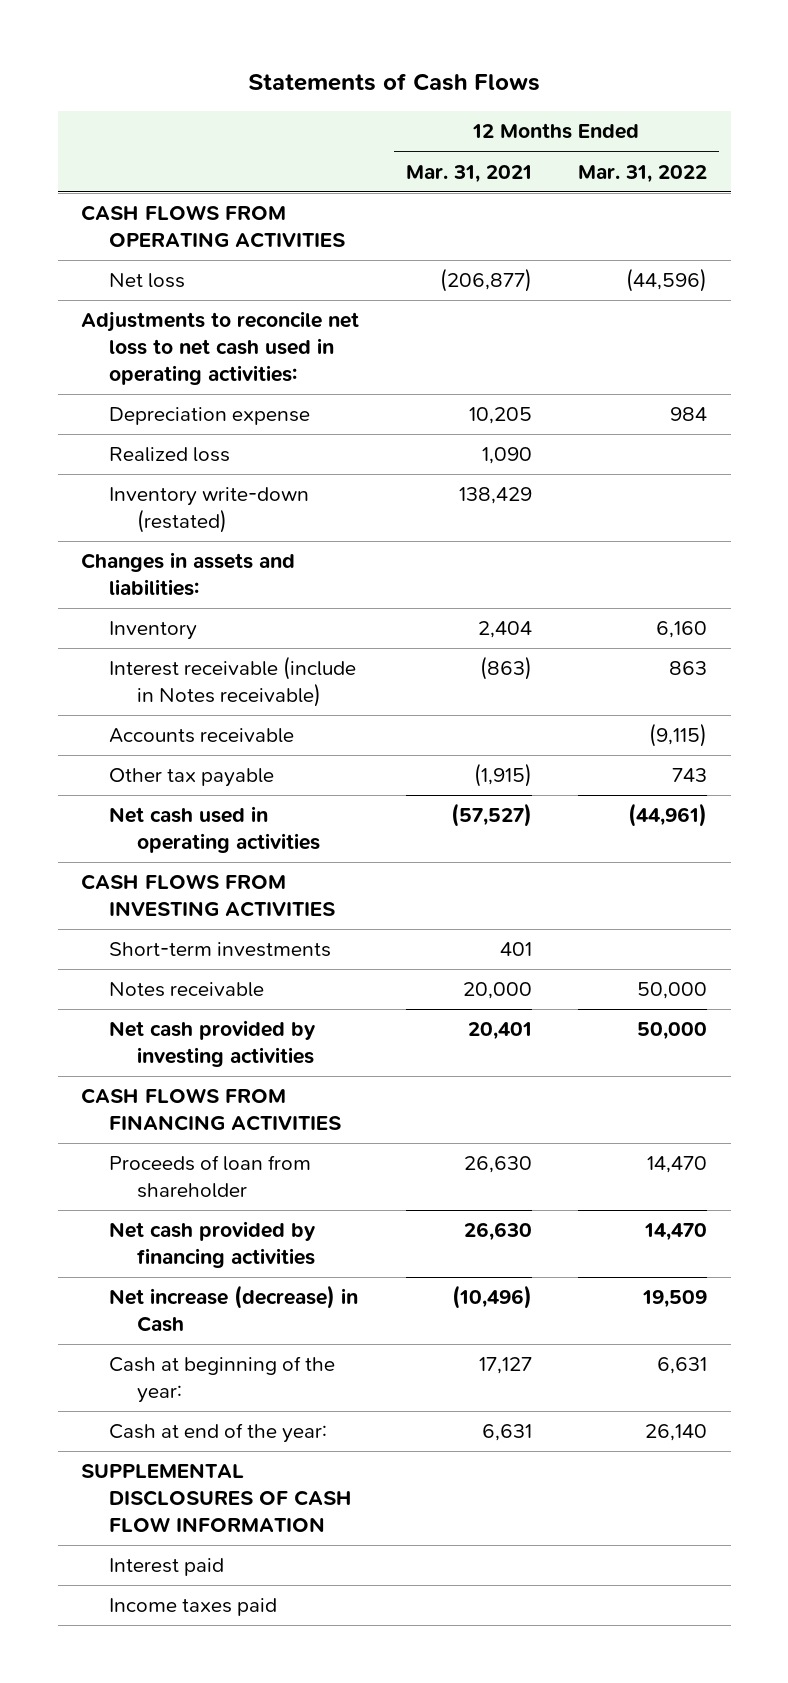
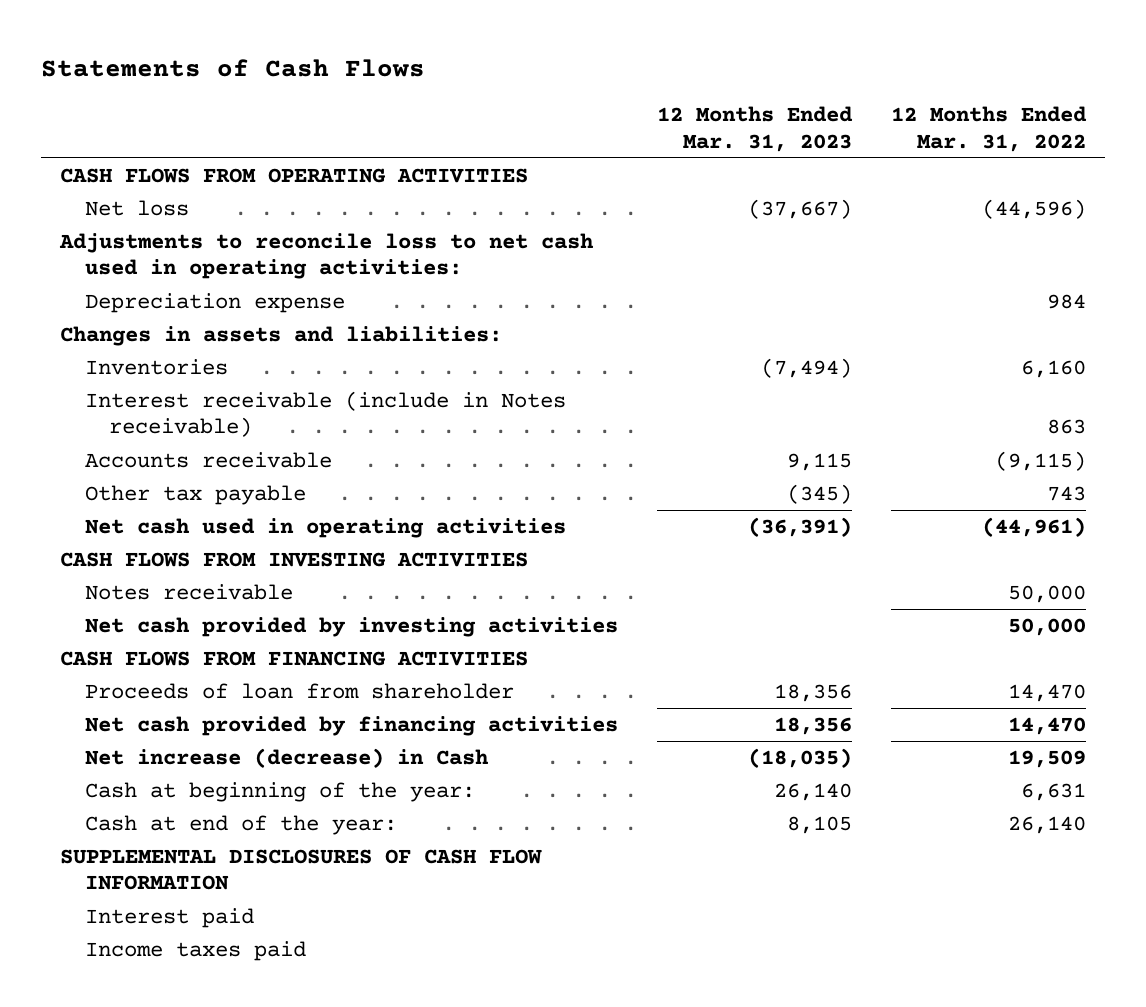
[405,164,532,183] Mar. 31, 2021 -> none
none -> [656,106,853,152] 12 Months Ended Mar. 31, 2023
[80,311,359,386] Adjustments to reconcile net loss to net cash used in operating activities: -> [59,233,595,280] Adjustments to reconcile loss to net cash used in operating activities:
[109,447,231,463] Realized loss -> none
[109,487,310,534] Inventory write-down (restated) -> none
[109,621,198,641] Inventory -> [84,359,228,376] Inventories
[109,942,332,958] Short-term investments -> none

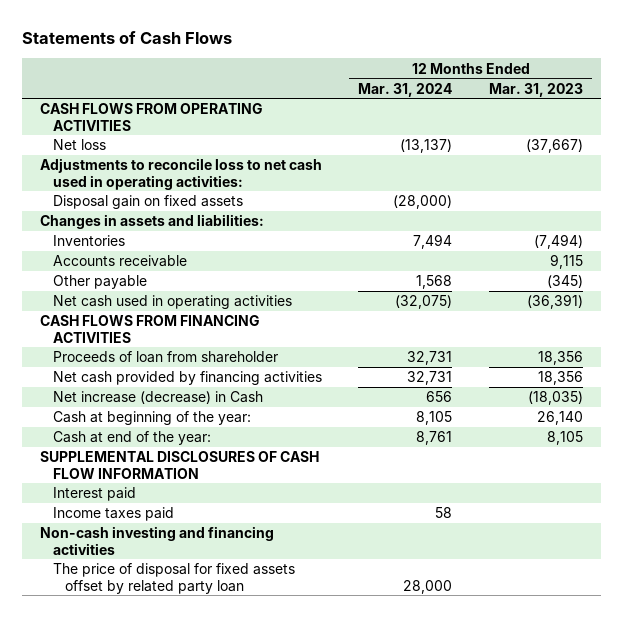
[890,106,1087,152] 12 Months Ended Mar. 31, 2022 -> none
none -> [358,82,453,97] Mar. 31, 2024
[84,293,345,314] Depreciation expense -> none
none -> [52,195,243,210] Disposal gain on fixed assets
[84,391,566,438] Interest receivable (include in Notes receivable) -> none
[84,485,306,506] Other tax payable -> [52,275,147,290] Other payable
[60,552,529,568] CASH FLOWS FROM INVESTING ACTIVITIES -> none
[84,584,293,601] Notes receivable -> none
[84,617,618,638] Net cash provided by investing activities -> none
none -> [40,526,275,555] Non-cash investing and financing activities
none -> [52,563,295,594] The price of disposal for fixed assets offset by related party loan

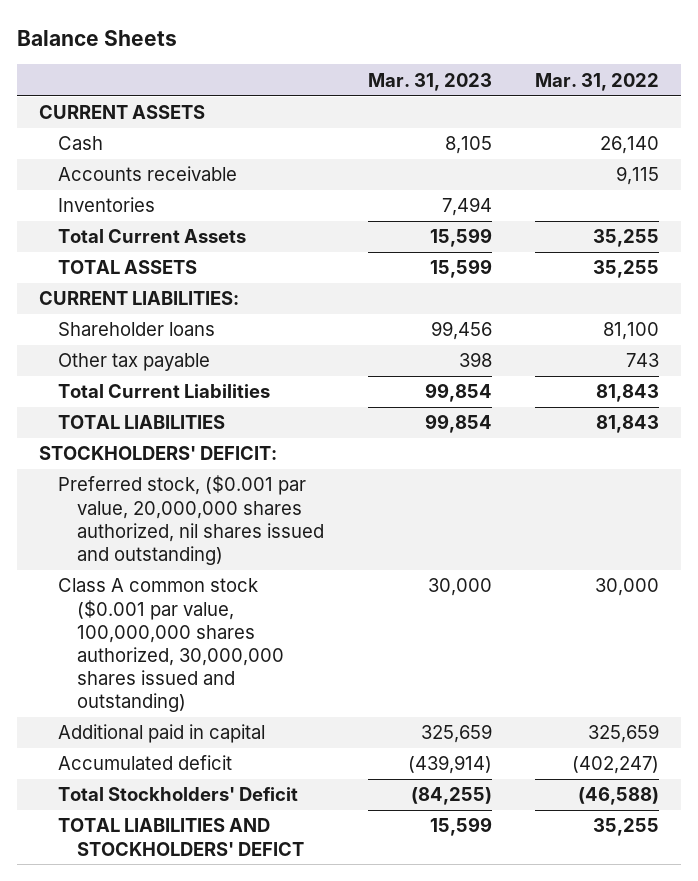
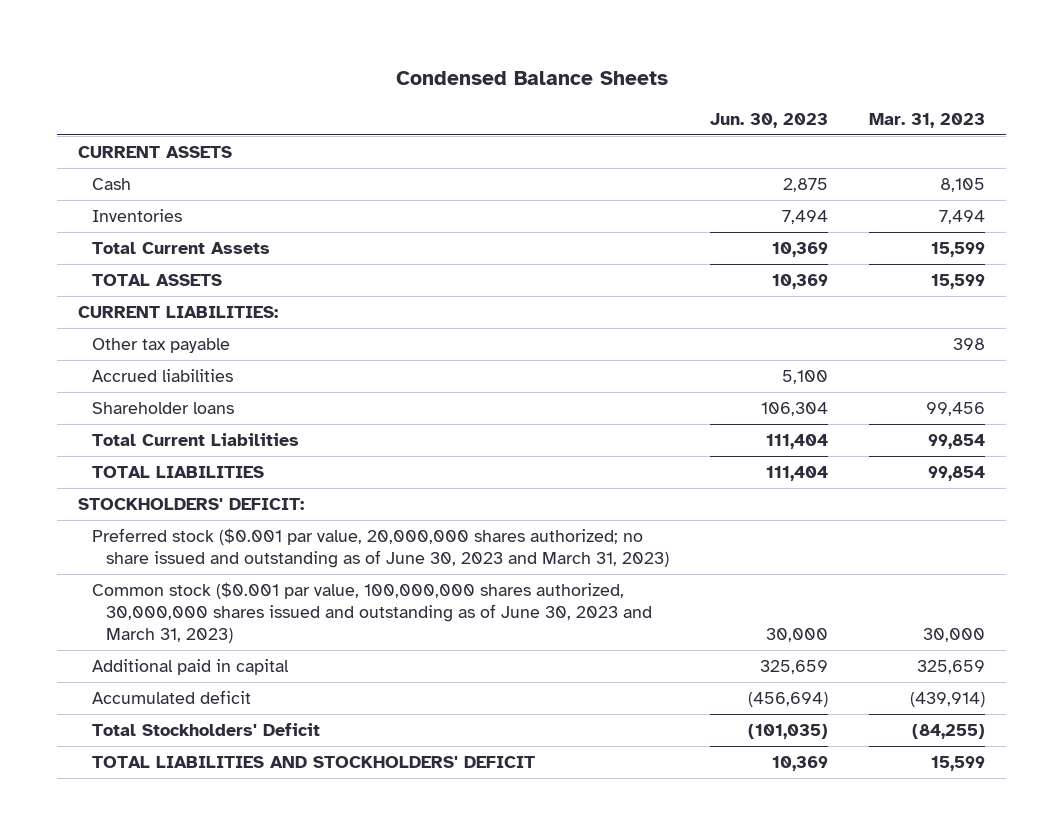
[17,29,178,46] Balance Sheets -> [395,71,668,86] Condensed Balance Sheets
[535,72,660,91] Mar. 31, 2022 -> none
none -> [710,112,829,128] Jun. 30, 2023
[57,166,237,182] Accounts receivable -> none
none -> [92,369,234,383] Accrued liabilities
[57,322,215,337] Shareholder loans -> [92,402,235,415] Shareholder loans
[57,475,324,565] Preferred stock, ($0.001 par value, 20,000,000 shares authorized, nil shares issued and outstanding) -> [92,528,670,568] Preferred stock ($0.001 par value, 20,000,000 shares authorized; no share issued and outstanding as of June 30, 2023 and March 31, 2023)
[57,578,284,713] Class A common stock ($0.001 par value, 100,000,000 shares authorized, 30,000,000 shares issued and outstanding) -> [92,582,653,643] Common stock ($0.001 par value, 100,000,000 shares authorized, 30,000,000 shares issued and outstanding as of June 30, 2023 and March 31, 2023)
[57,818,304,856] TOTAL LIABILITIES AND STOCKHOLDERS' DEFICT -> [92,756,536,769] TOTAL LIABILITIES AND STOCKHOLDERS' DEFICIT

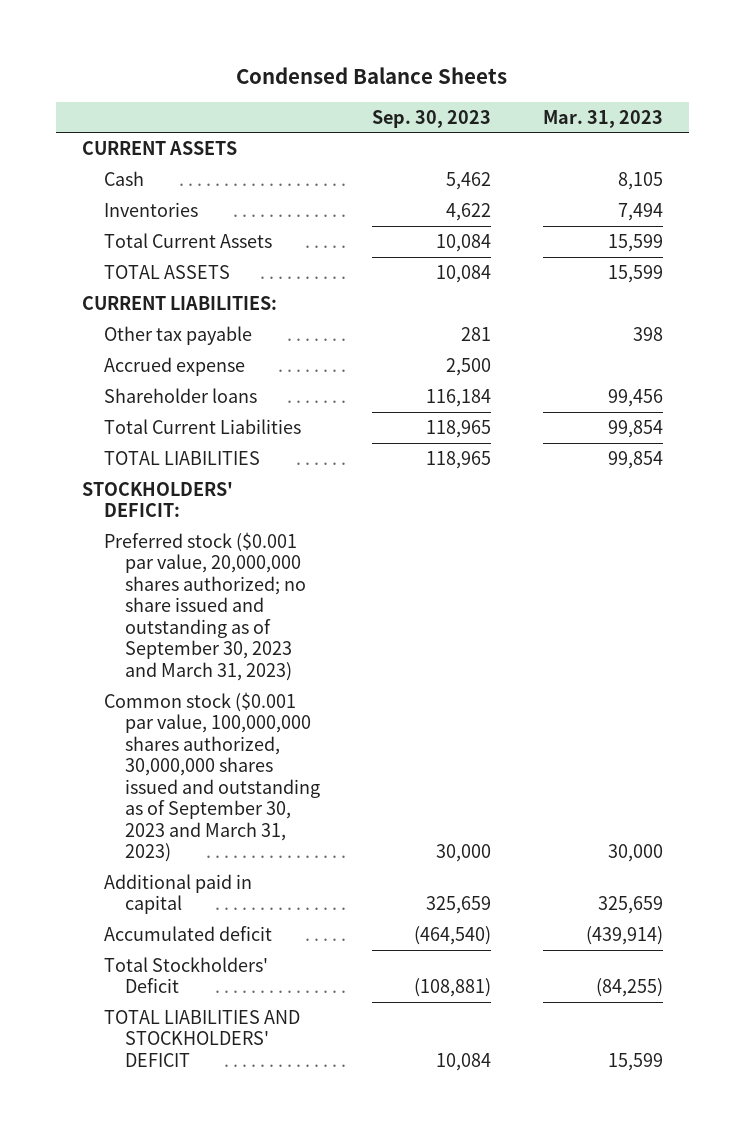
[710,112,829,128] Jun. 30, 2023 -> none
none -> [372,109,492,128] Sep. 30, 2023
[92,369,234,383] Accrued liabilities -> [103,357,245,377] Accrued expense
[92,528,670,568] Preferred stock ($0.001 par value, 20,000,000 shares authorized; no share issued and outstanding as of June 30, 2023 and March 31, 2023) -> [103,532,307,681] Preferred stock ($0.001 par value, 20,000,000 shares authorized; no share issued and outstanding as of September 30, 2023 and March 31, 2023)
[92,582,653,643] Common stock ($0.001 par value, 100,000,000 shares authorized, 30,000,000 shares issued and outstanding as of June 30, 2023 and March 31, 2023) -> [103,692,321,863] Common stock ($0.001 par value, 100,000,000 shares authorized, 30,000,000 shares issued and outstanding as of September 30, 2023 and March 31, 2023)

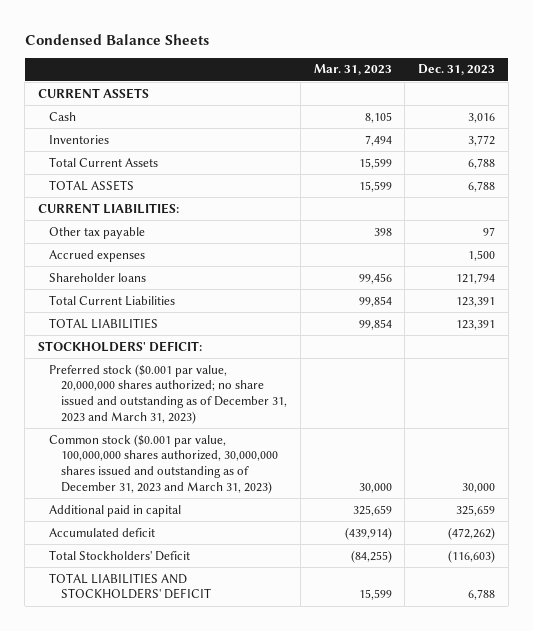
[372,109,492,128] Sep. 30, 2023 -> none
none -> [418,64,496,76] Dec. 31, 2023
[103,357,245,377] Accrued expense -> [49,249,146,262] Accrued expenses
[103,532,307,681] Preferred stock ($0.001 par value, 20,000,000 shares authorized; no share issued and outstanding as of September 30, 2023 and March 31, 2023) -> [49,363,287,424] Preferred stock ($0.001 par value, 20,000,000 shares authorized; no share issued and outstanding as of December 31, 2023 and March 31, 2023)
[103,692,321,863] Common stock ($0.001 par value, 100,000,000 shares authorized, 30,000,000 shares issued and outstanding as of September 30, 2023 and March 31, 2023) -> [49,433,278,494] Common stock ($0.001 par value, 100,000,000 shares authorized, 30,000,000 shares issued and outstanding as of December 31, 2023 and March 31, 2023)

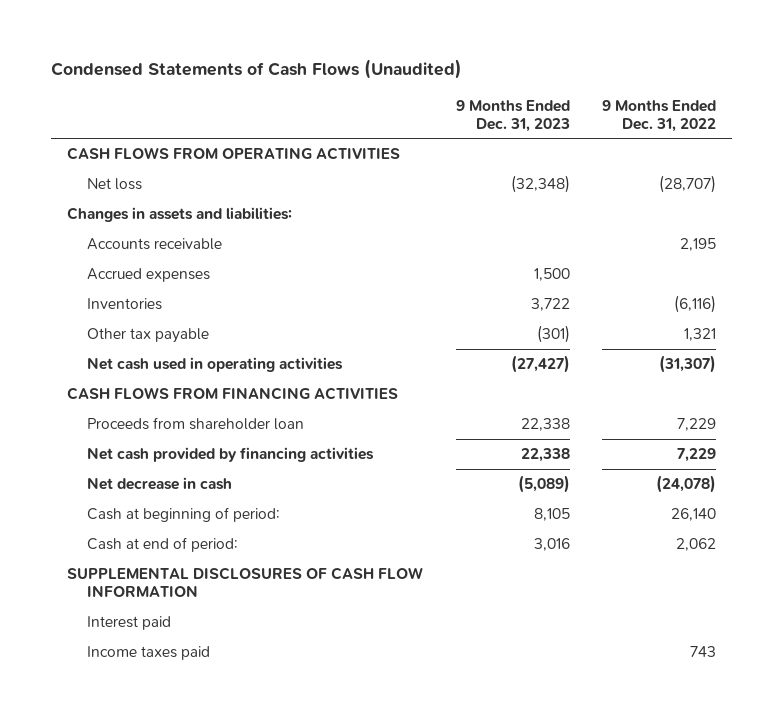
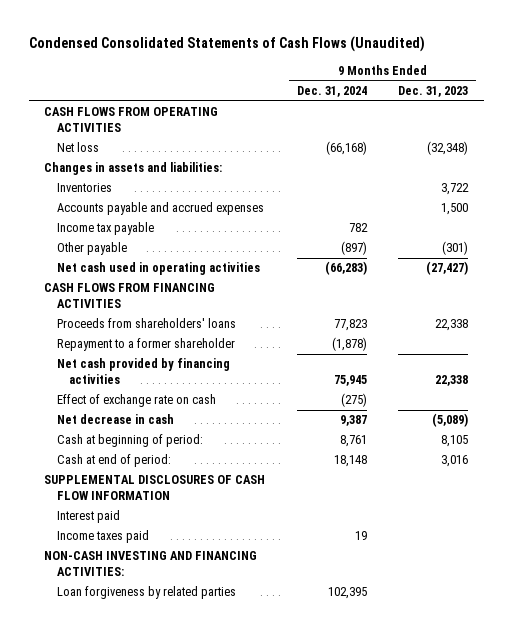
[51,59,463,80] Condensed Statements of Cash Flows (Unaudited) -> [28,35,425,52] Condensed Consolidated Statements of Cash Flows (Unaudited)
[601,99,716,132] 9 Months Ended Dec. 31, 2022 -> none
none -> [296,85,367,97] Dec. 31, 2024
[86,238,222,251] Accounts receivable -> none
[86,268,210,283] Accrued expenses -> none
none -> [56,202,264,216] Accounts payable and accrued expenses
none -> [56,222,154,236] Income tax payable
[86,328,209,344] Other tax payable -> [56,242,127,256] Other payable
[86,417,304,431] Proceeds from shareholder loan -> [56,318,236,329] Proceeds from shareholders' loans
none -> [56,338,235,352] Repayment to a former shareholder
none -> [56,394,216,408] Effect of exchange rate on cash
none -> [44,551,258,576] NON-CASH INVESTING AND FINANCING ACTIVITIES:
none -> [56,586,236,600] Loan forgiveness by related parties

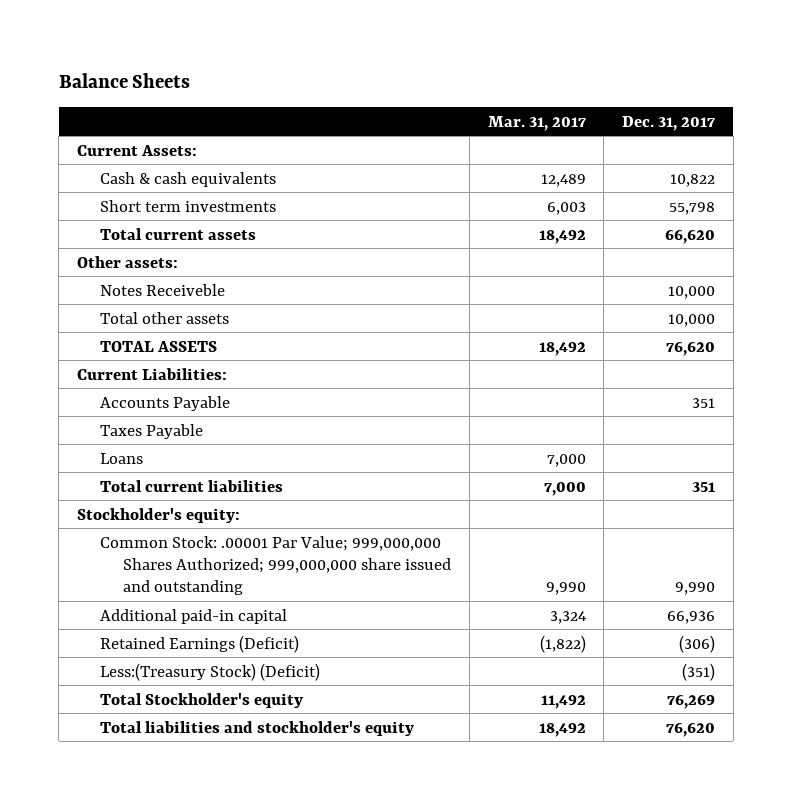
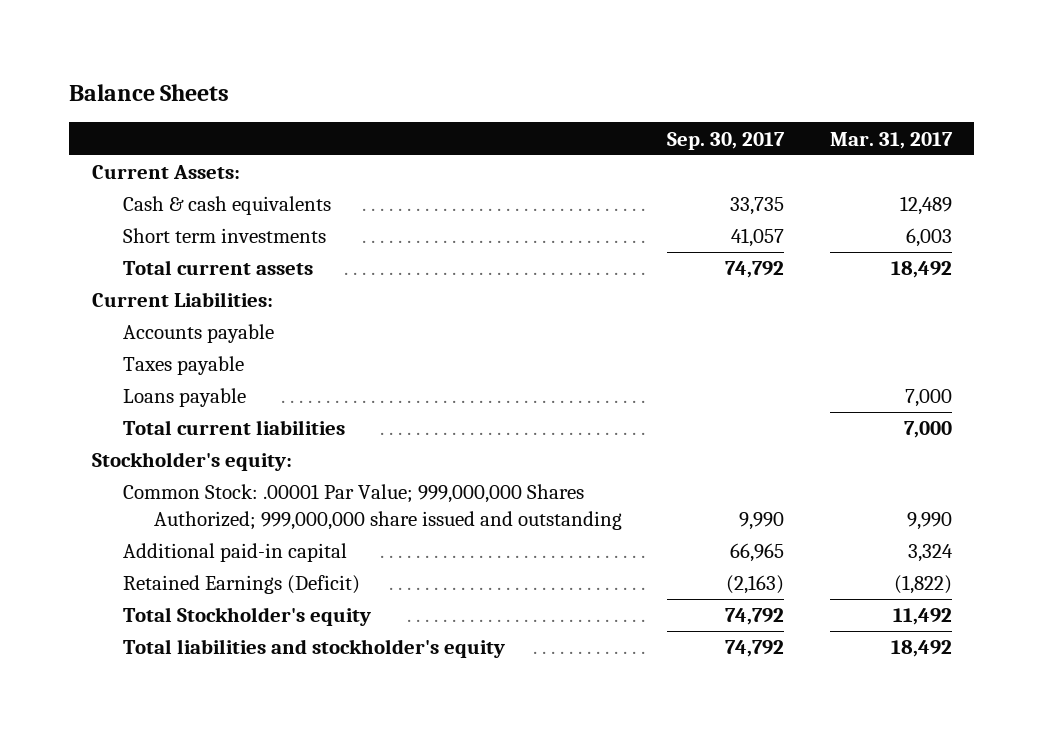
[622,115,716,131] Dec. 31, 2017 -> none
none -> [667,131,786,150] Sep. 30, 2017
[76,255,178,268] Other assets: -> none
[100,283,226,296] Notes Receiveble -> none
[100,311,230,324] Total other assets -> none
[100,340,218,352] TOTAL ASSETS -> none
[100,395,231,411] Accounts Payable -> [122,324,274,344] Accounts payable
[100,423,204,439] Taxes Payable -> [122,356,244,376] Taxes payable
[100,452,144,464] Loans -> [122,388,246,408] Loans payable
[100,662,321,681] Less:(Treasury Stock) (Deficit) -> none

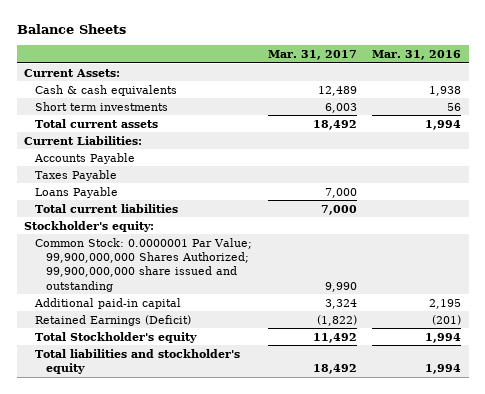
[667,131,786,150] Sep. 30, 2017 -> none
none -> [372,49,462,60] Mar. 31, 2016
[122,324,274,344] Accounts payable -> [34,152,136,164] Accounts Payable
[122,356,244,376] Taxes payable -> [35,169,118,181] Taxes Payable
[122,388,246,408] Loans payable -> [35,186,119,198] Loans Payable
[122,484,623,531] Common Stock: .00001 Par Value; 999,000,000 Shares Authorized; 999,000,000 share issued and outstanding -> [35,237,253,292] Common Stock: 0.0000001 Par Value; 99,900,000,000 Shares Authorized; 99,900,000,000 share issued and outstanding

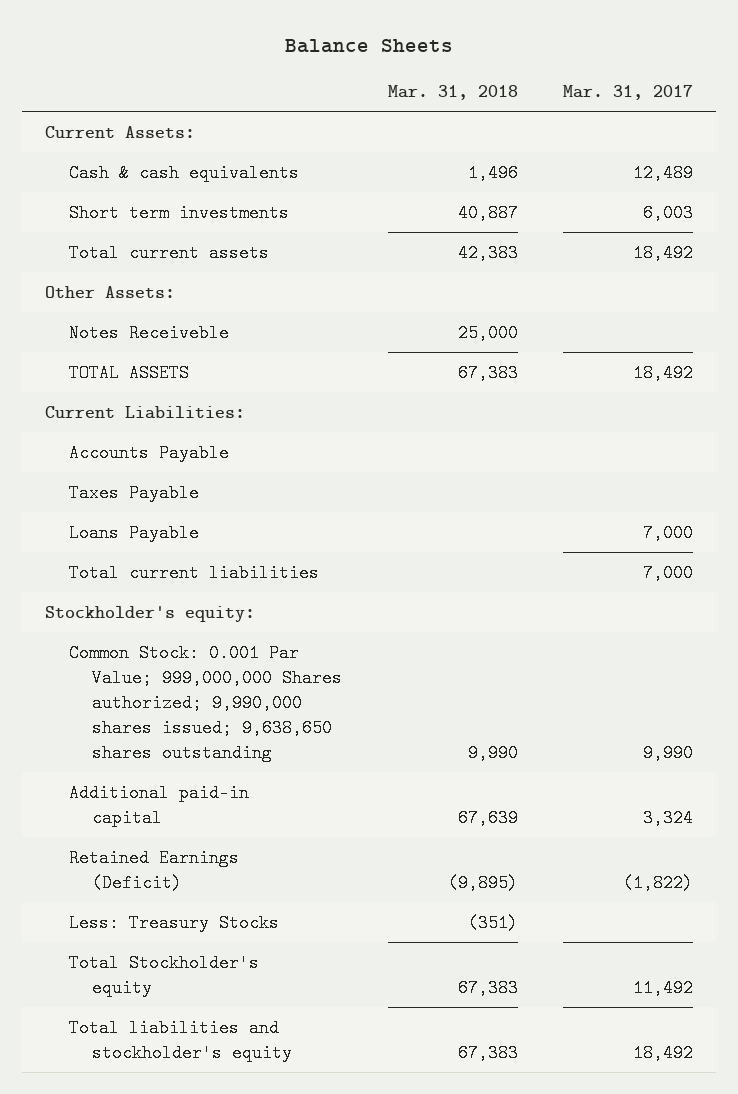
[372,49,462,60] Mar. 31, 2016 -> none
none -> [387,85,518,101] Mar. 31, 2018
none -> [45,285,176,298] Other Assets:
none -> [68,323,229,342] Notes Receiveble
none -> [68,363,189,382] TOTAL ASSETS
[35,237,253,292] Common Stock: 0.0000001 Par Value; 99,900,000,000 Shares Authorized; 99,900,000,000 share issued and outstanding -> [68,643,343,762] Common Stock: 0.001 Par Value; 999,000,000 Shares authorized; 9,990,000 shares issued; 9,638,650 shares outstanding
none -> [68,913,279,932] Less: Treasury Stocks

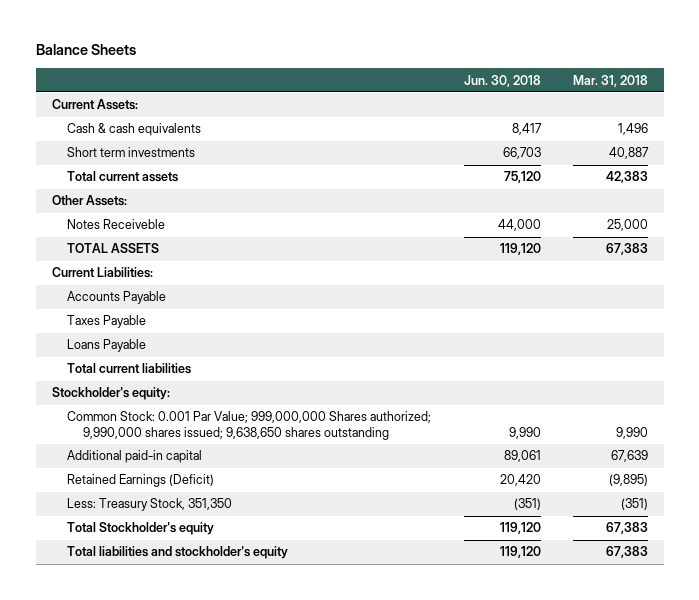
[563,85,694,101] Mar. 31, 2017 -> none
none -> [463,74,541,87] Jun. 30, 2018
[68,913,279,932] Less: Treasury Stocks -> [67,498,233,512] Less: Treasury Stock, 351,350

